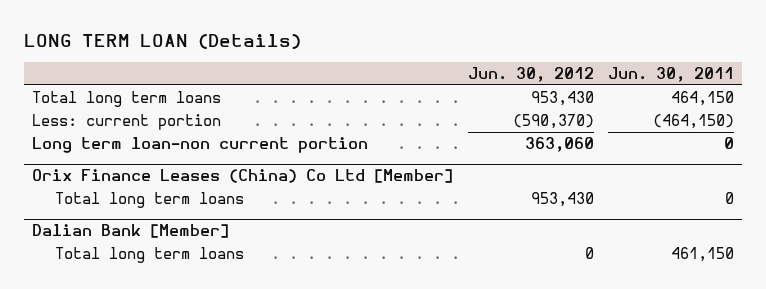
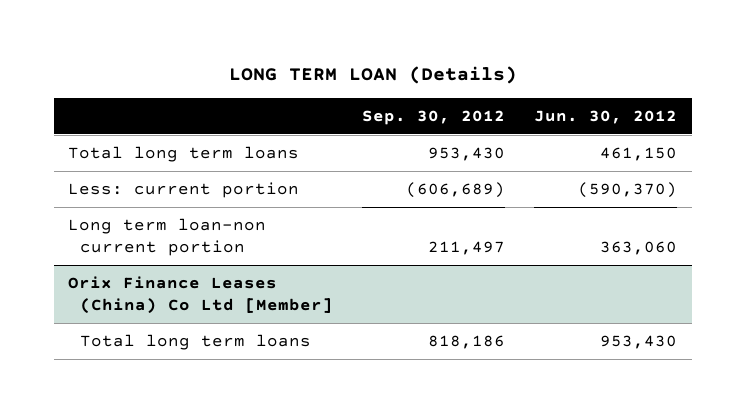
[608,67,735,83] Jun. 30, 2011 -> none
none -> [362,109,506,125] Sep. 30, 2012
[530,91,594,107] 953,430 -> [600,147,678,162] 461,150
[31,224,229,239] Dalian Bank [Member] -> none
[54,247,244,264] Total long term loans -> none

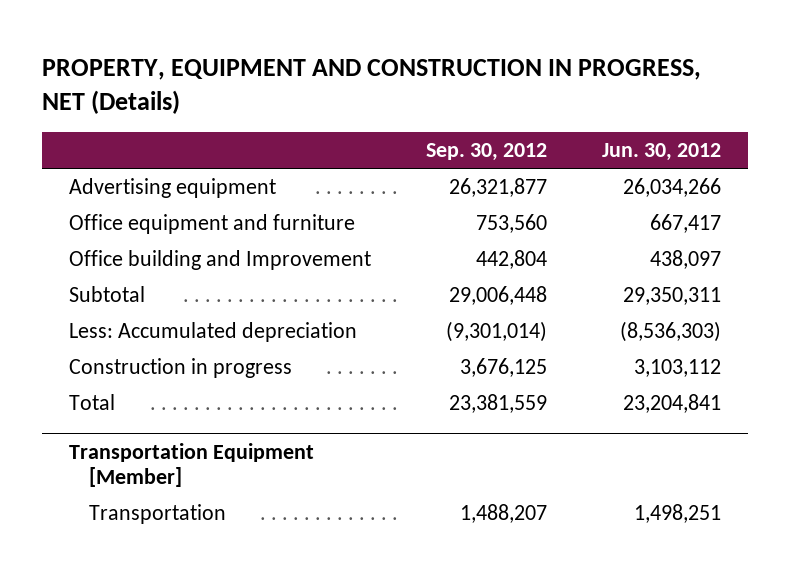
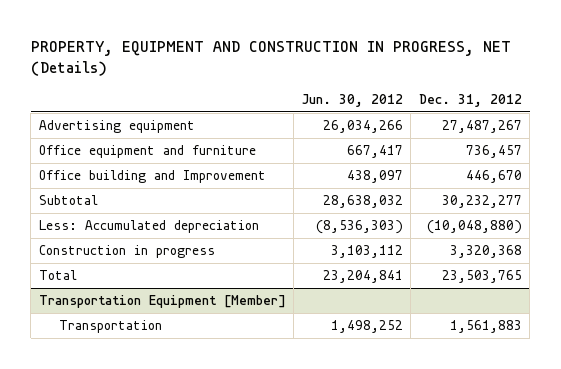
[425,143,547,162] Sep. 30, 2012 -> none
none -> [418,93,522,107] Dec. 31, 2012
[622,287,721,306] 29,350,311 -> [322,195,403,209] 28,638,032
[633,504,721,524] 1,498,251 -> [330,320,403,334] 1,498,252

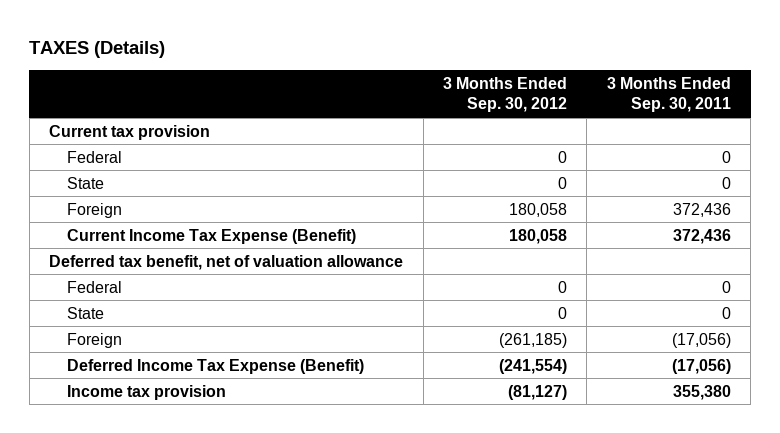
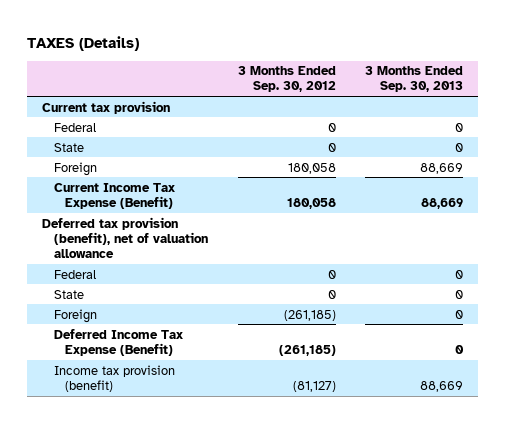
[606,76,731,113] 3 Months Ended Sep. 30, 2011 -> none
none -> [365,66,464,93] 3 Months Ended Sep. 30, 2013
[49,254,404,270] Deferred tax benefit, net of valuation allowance -> [42,216,208,258] Deferred tax provision (benefit), net of valuation allowance
[499,358,568,374] (241,554) -> [278,344,336,356] (261,185)
[66,384,226,400] Income tax provision -> [53,364,175,392] Income tax provision (benefit)

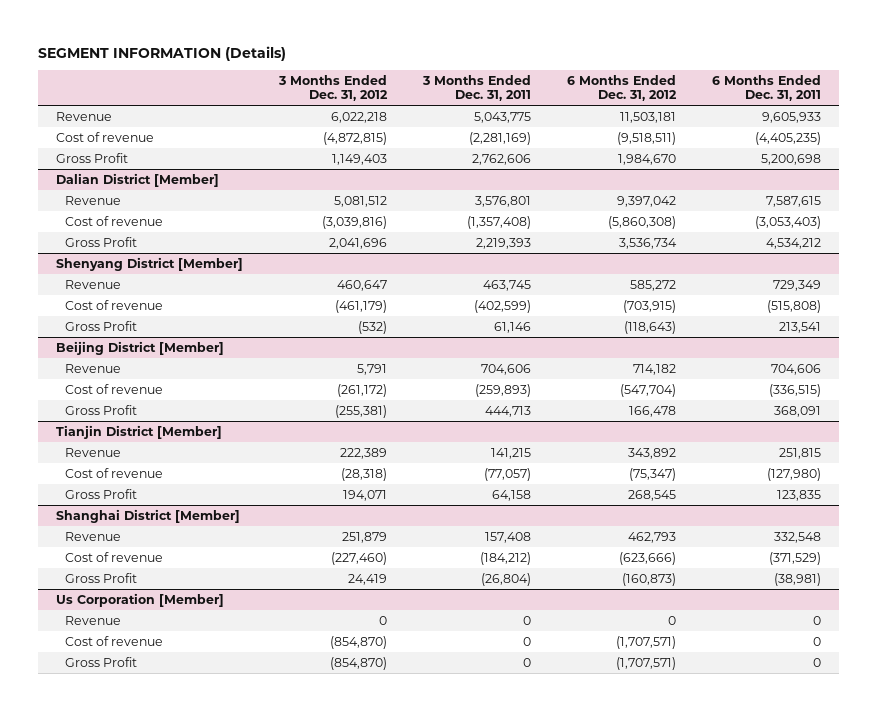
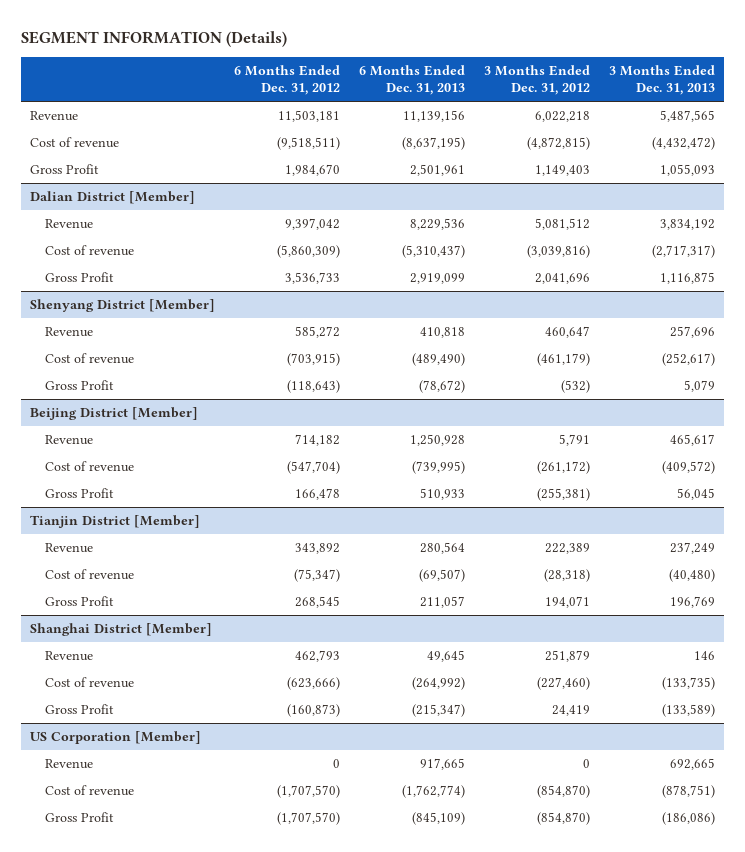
[422,74,532,102] 3 Months Ended Dec. 31, 2011 -> none
[712,74,822,102] 6 Months Ended Dec. 31, 2011 -> none
none -> [359,65,466,96] 6 Months Ended Dec. 31, 2013
none -> [608,65,715,96] 3 Months Ended Dec. 31, 2013
[608,215,677,229] (5,860,308) -> [277,245,341,259] (5,860,309)
[619,237,678,249] 3,536,734 -> [285,272,341,285] 3,536,733
[56,592,225,607] Us Corporation [Member] -> [30,731,202,745] US Corporation [Member]
[616,635,677,649] (1,707,571) -> [277,785,341,799] (1,707,570)
[616,656,677,670] (1,707,571) -> [277,812,341,826] (1,707,570)

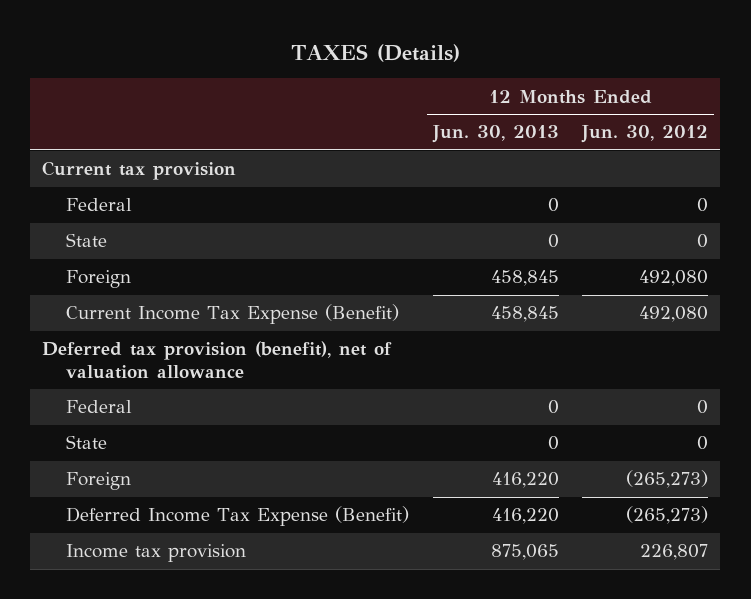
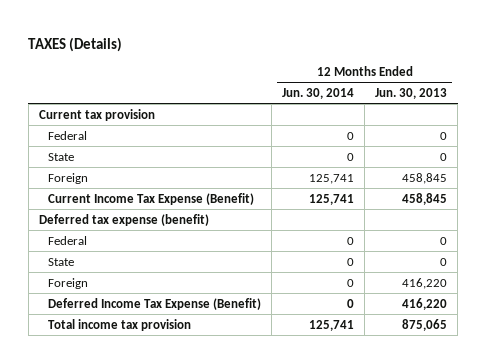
[581,125,709,144] Jun. 30, 2012 -> none
none -> [282,88,355,100] Jun. 30, 2014
[42,341,393,379] Deferred tax provision (benefit), net of valuation allowance -> [38,213,209,226] Deferred tax expense (benefit)
[65,544,246,563] Income tax provision -> [48,318,192,331] Total income tax provision

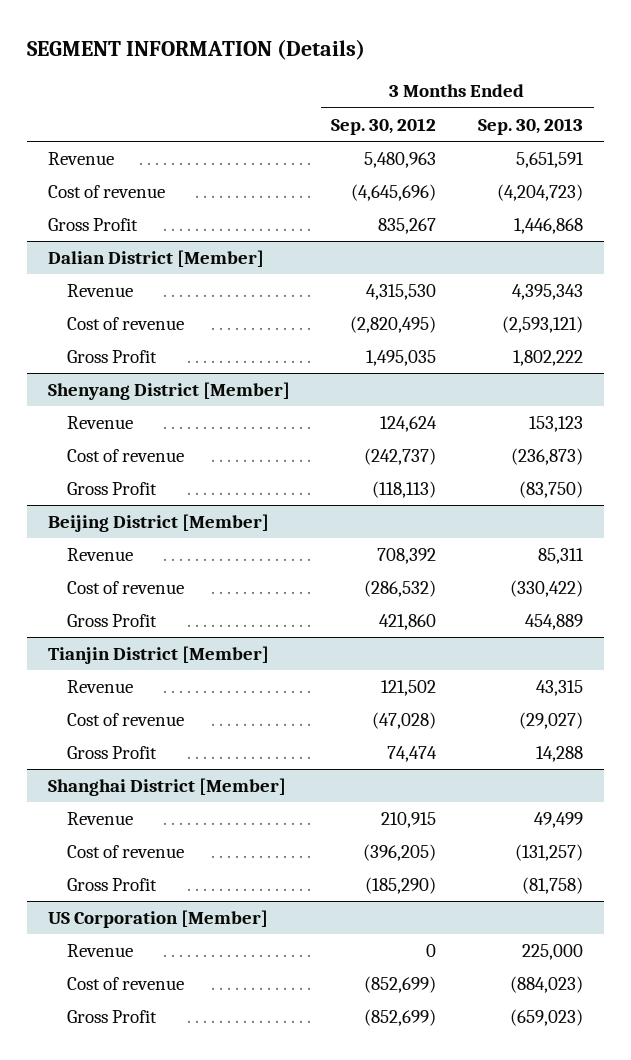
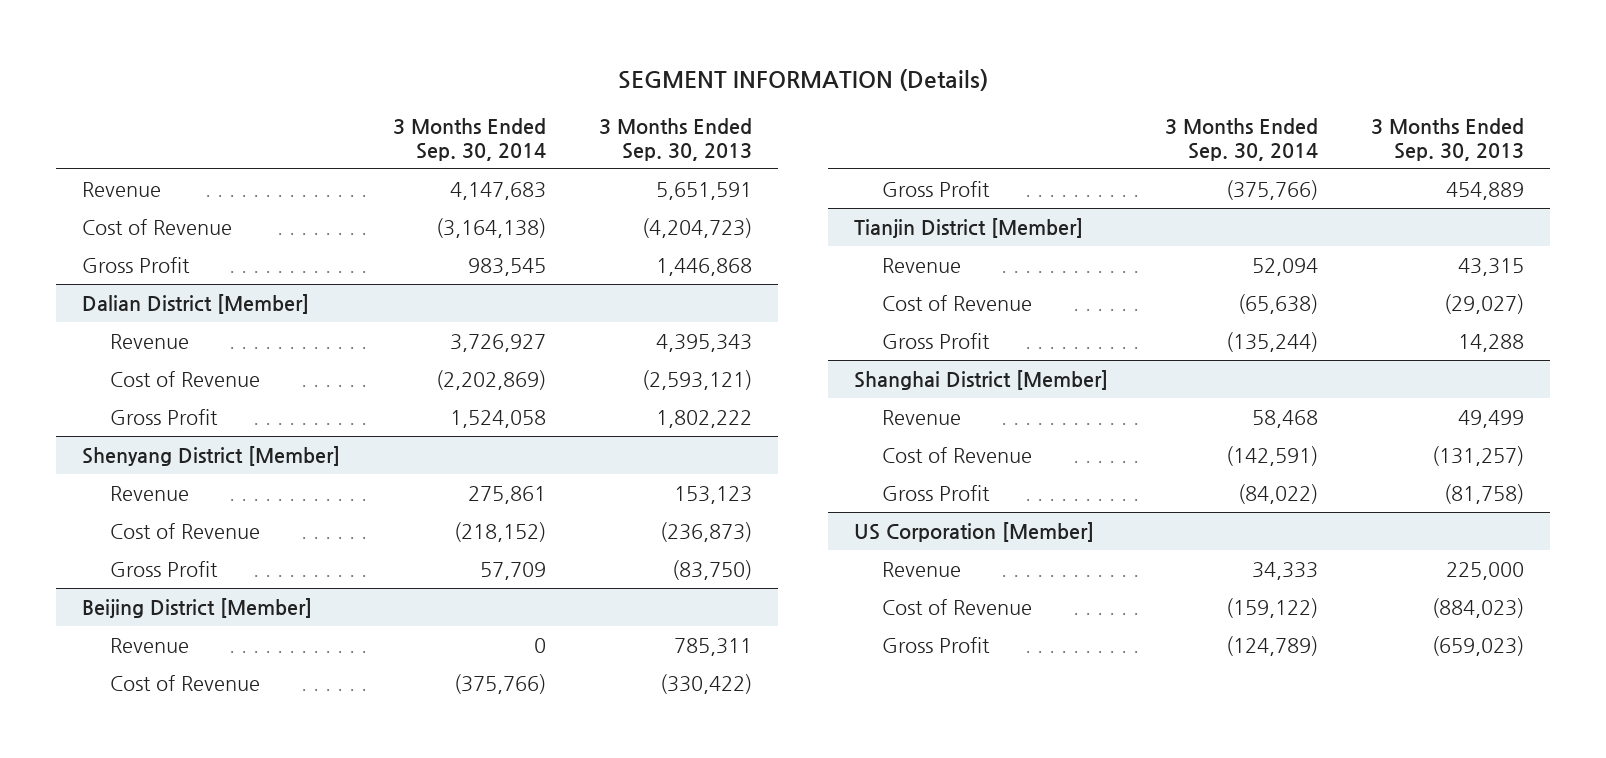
[331,117,437,135] Sep. 30, 2012 -> none
none -> [392,118,546,161] 3 Months Ended Sep. 30, 2014
[47,185,165,199] Cost of revenue -> [82,219,233,236] Cost of Revenue
[66,317,184,331] Cost of revenue -> [110,371,261,388] Cost of Revenue
[66,449,184,463] Cost of revenue -> [110,523,261,540] Cost of Revenue
[538,548,585,565] 85,311 -> [673,638,752,657] 785,311
[66,581,184,595] Cost of revenue -> [110,675,261,692] Cost of Revenue
[66,713,184,727] Cost of revenue -> [882,295,1033,312] Cost of Revenue
[66,845,184,859] Cost of revenue -> [882,447,1033,464] Cost of Revenue
[66,977,184,991] Cost of revenue -> [882,599,1033,616] Cost of Revenue

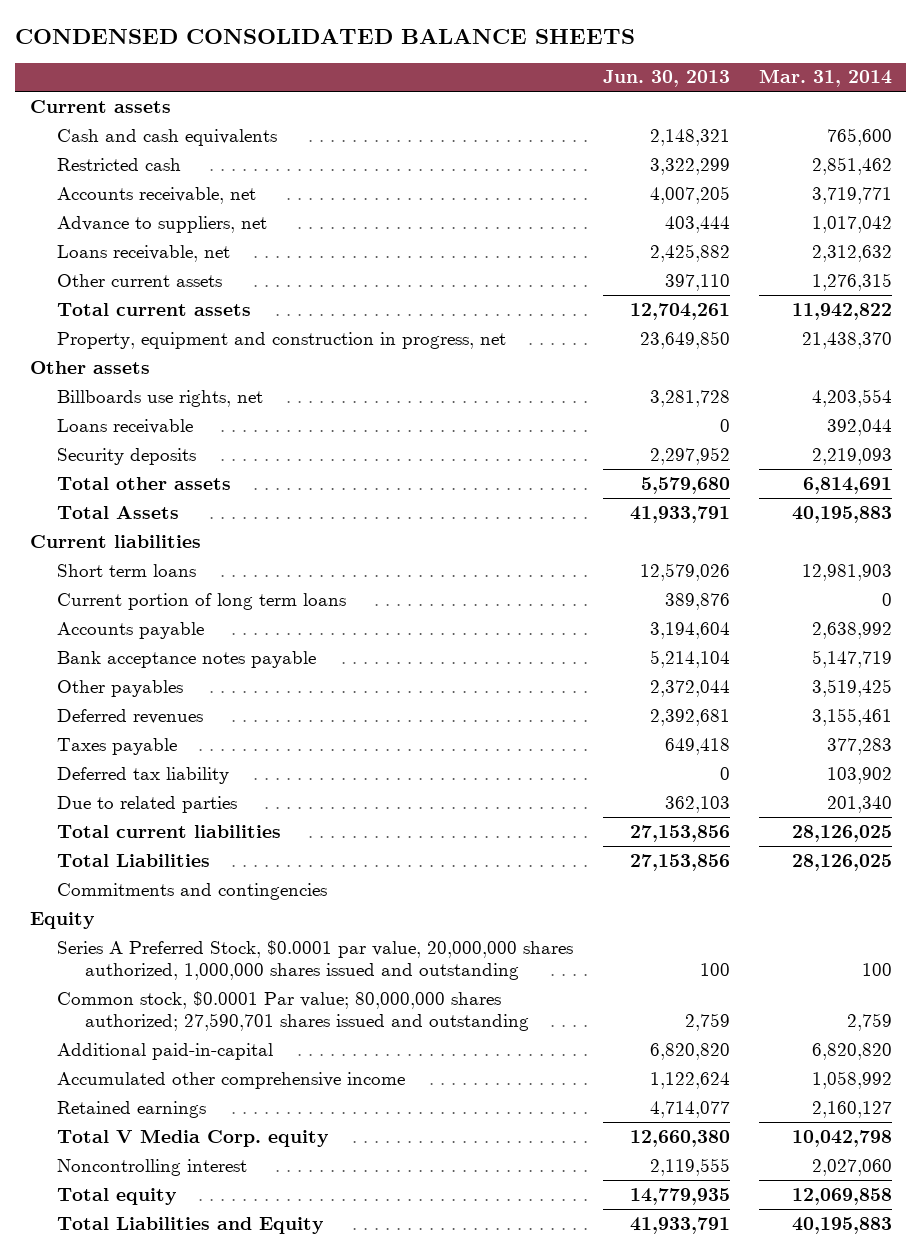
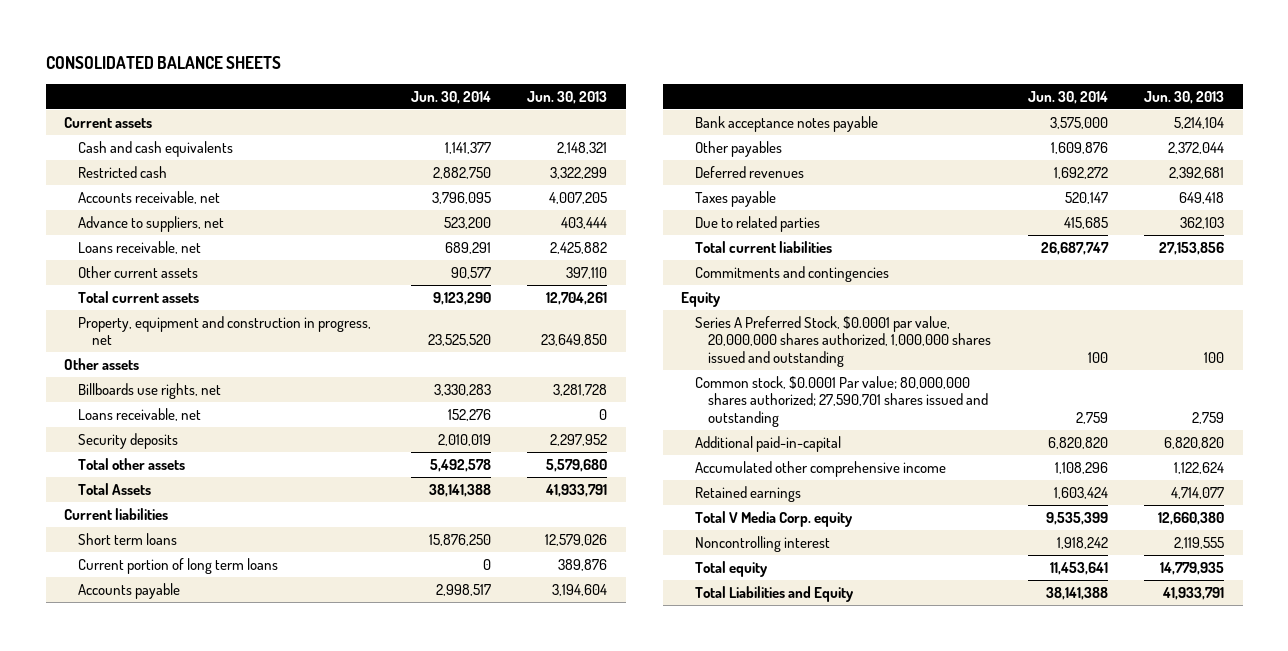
[15,28,636,44] CONDENSED CONSOLIDATED BALANCE SHEETS -> [45,55,281,69] CONSOLIDATED BALANCE SHEETS
[758,69,892,88] Mar. 31, 2014 -> none
none -> [410,90,491,104] Jun. 30, 2014
[57,418,194,434] Loans receivable -> [77,407,201,421] Loans receivable, net
[57,766,230,784] Deferred tax liability -> none
[57,853,211,867] Total Liabilities -> none

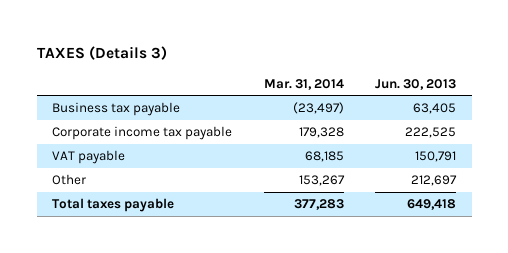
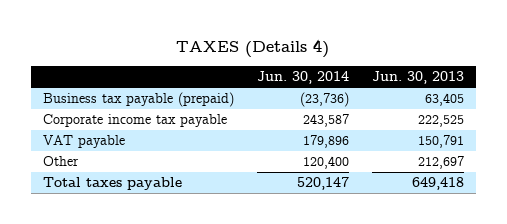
[36,45,167,60] TAXES (Details 3) -> [176,39,330,59] TAXES (Details 4)
[263,78,344,90] Mar. 31, 2014 -> none
none -> [256,71,349,85] Jun. 30, 2014
[52,102,181,117] Business tax payable -> [42,92,234,108] Business tax payable (prepaid)

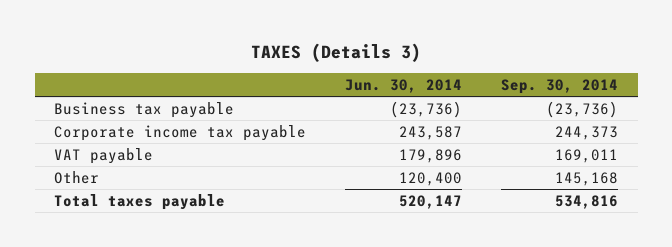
[176,39,330,59] TAXES (Details 4) -> [251,43,422,63] TAXES (Details 3)
[372,71,465,85] Jun. 30, 2013 -> none
none -> [501,79,619,95] Sep. 30, 2014
[42,92,234,108] Business tax payable (prepaid) -> [54,101,235,118] Business tax payable

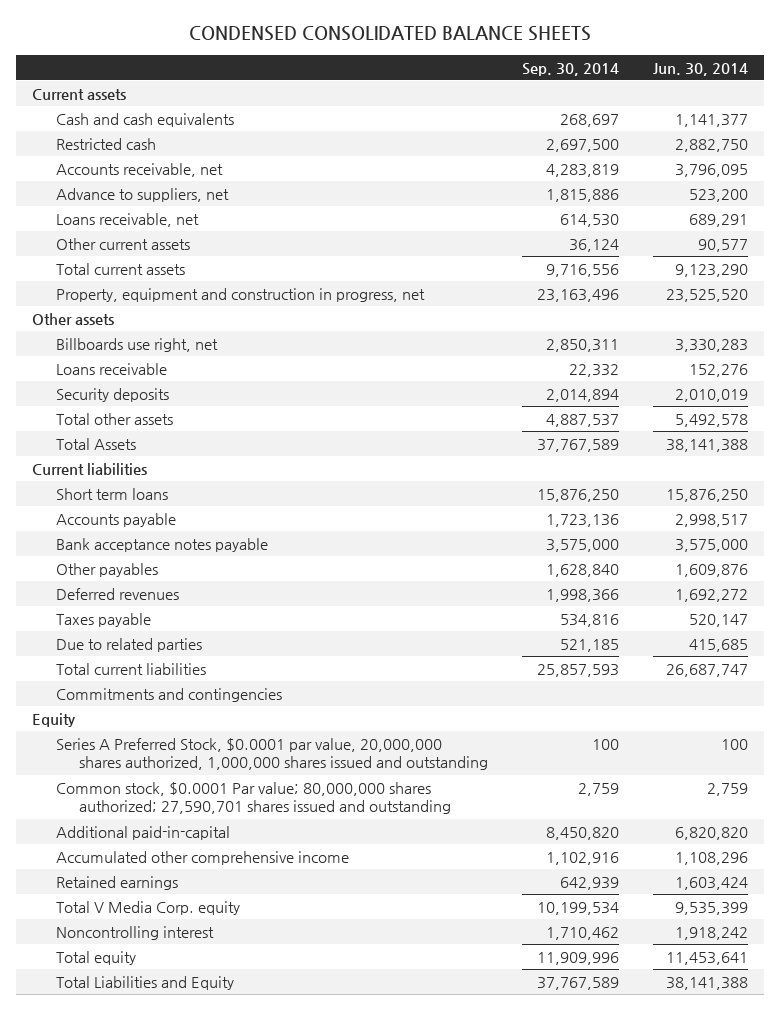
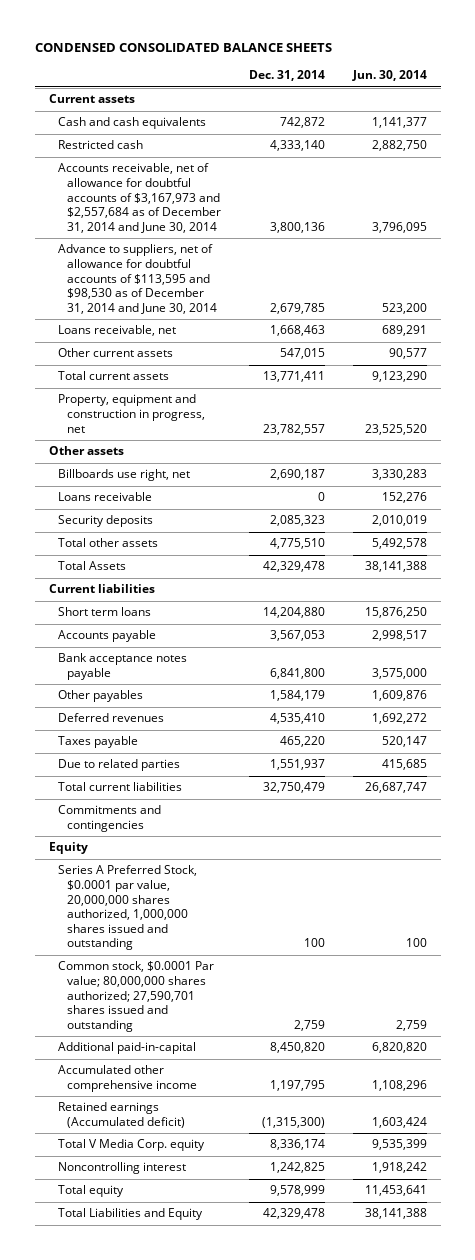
[522,62,620,76] Sep. 30, 2014 -> none
none -> [248,70,325,82] Dec. 31, 2014
[55,163,223,178] Accounts receivable, net -> [57,163,222,233] Accounts receivable, net of allowance for doubtful accounts of $3,167,973 and $2,557,684 as of December 31, 2014 and June 30, 2014
[55,188,229,203] Advance to suppliers, net -> [57,244,218,314] Advance to suppliers, net of allowance for doubtful accounts of $113,595 and $98,530 as of December 31, 2014 and June 30, 2014
[55,876,178,891] Retained earnings -> [57,1102,186,1128] Retained earnings (Accumulated deficit)

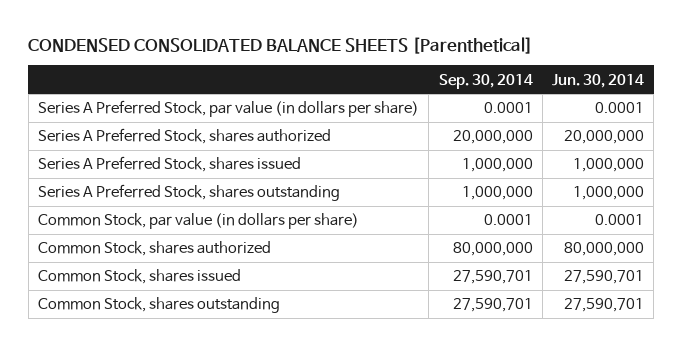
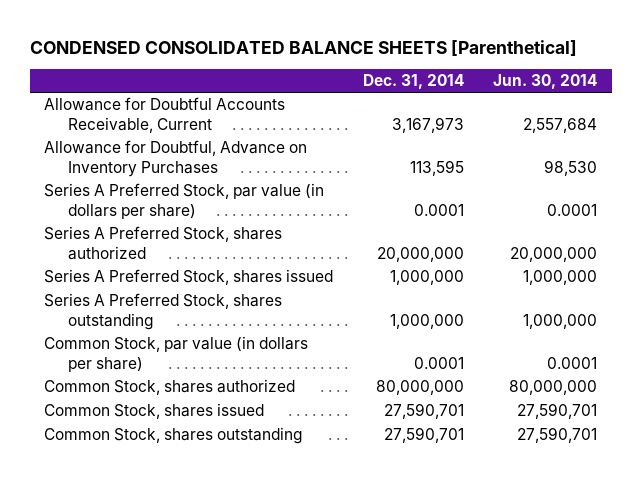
[438,73,533,89] Sep. 30, 2014 -> none
none -> [362,74,464,90] Dec. 31, 2014
none -> [44,97,286,133] Allowance for Doubtful Accounts Receivable, Current
none -> [44,140,308,177] Allowance for Doubtful, Advance on Inventory Purchases

